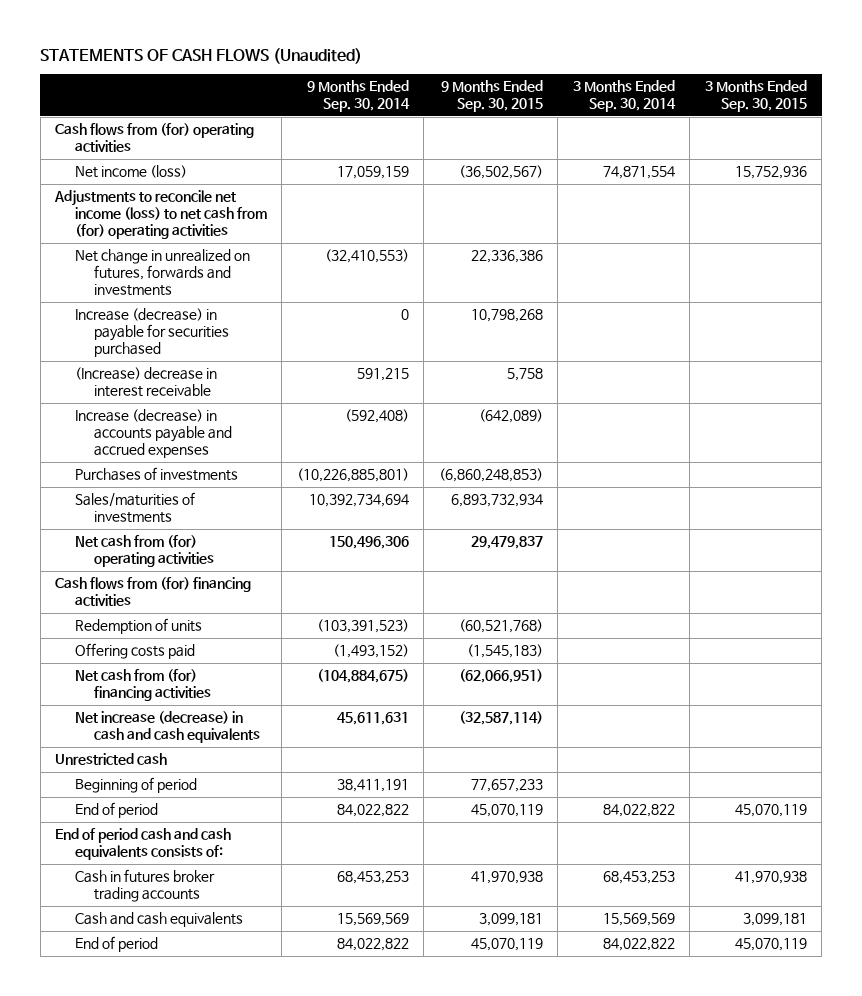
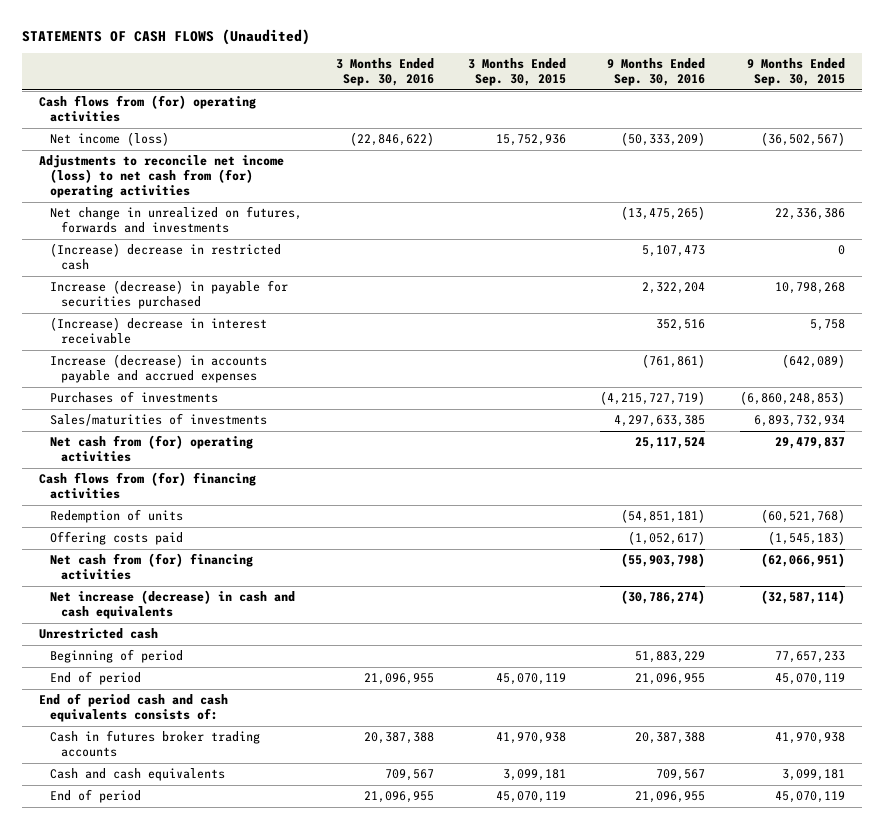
[306,80,410,113] 9 Months Ended Sep. 30, 2014 -> none
[572,80,676,113] 3 Months Ended Sep. 30, 2014 -> none
none -> [336,58,435,87] 3 Months Ended Sep. 30, 2016
none -> [607,58,706,87] 9 Months Ended Sep. 30, 2016
none -> [50,243,282,271] (Increase) decrease in restricted cash

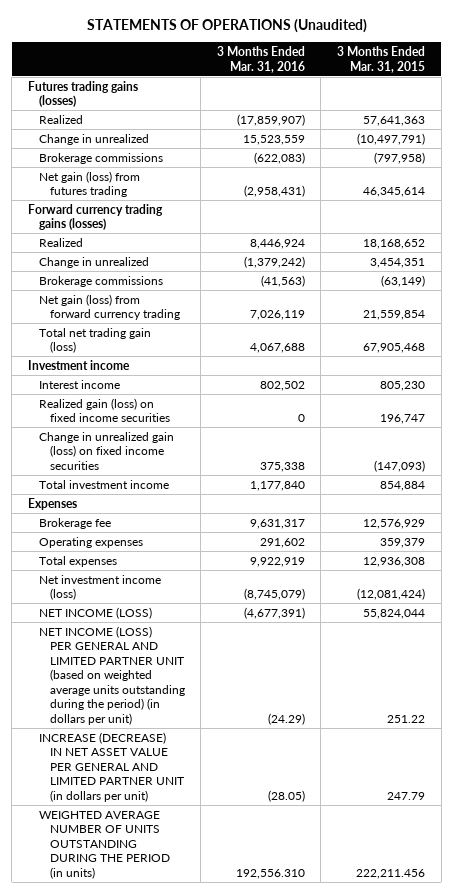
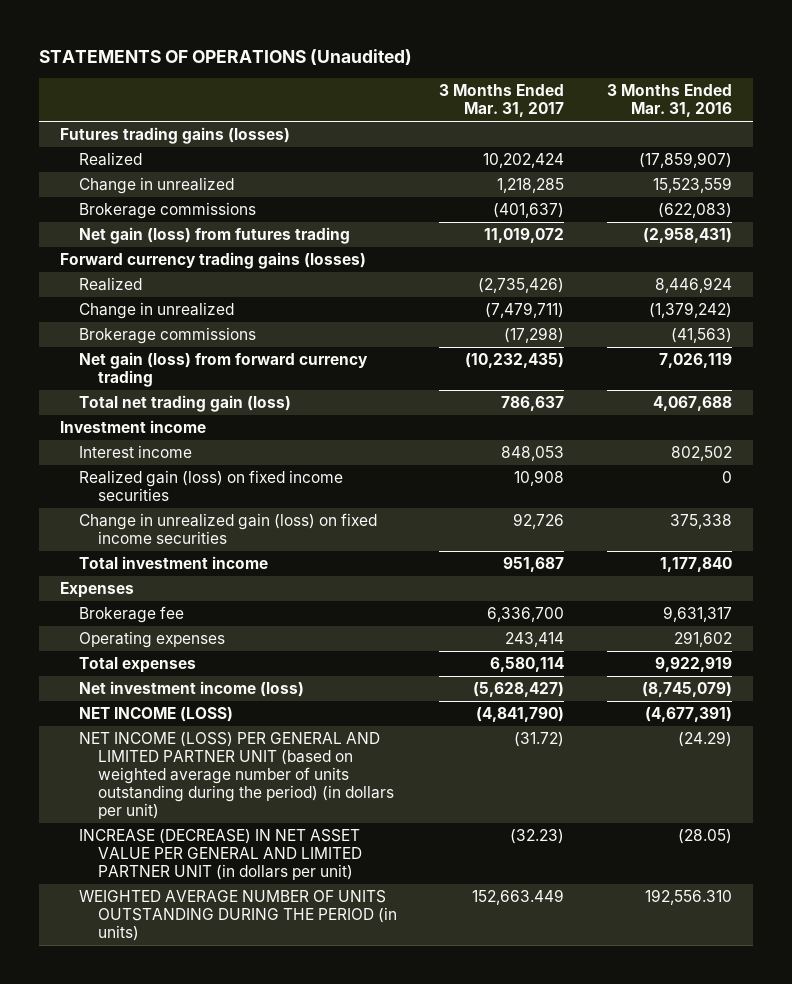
[337,46,426,73] 3 Months Ended Mar. 31, 2015 -> none
none -> [439,84,565,118] 3 Months Ended Mar. 31, 2017
[38,625,185,726] NET INCOME (LOSS) PER GENERAL AND LIMITED PARTNER UNIT (based on weighted average units outstanding during the period) (in dollars per unit) -> [79,732,395,819] NET INCOME (LOSS) PER GENERAL AND LIMITED PARTNER UNIT (based on weighted average number of units outstanding during the period) (in dollars per unit)

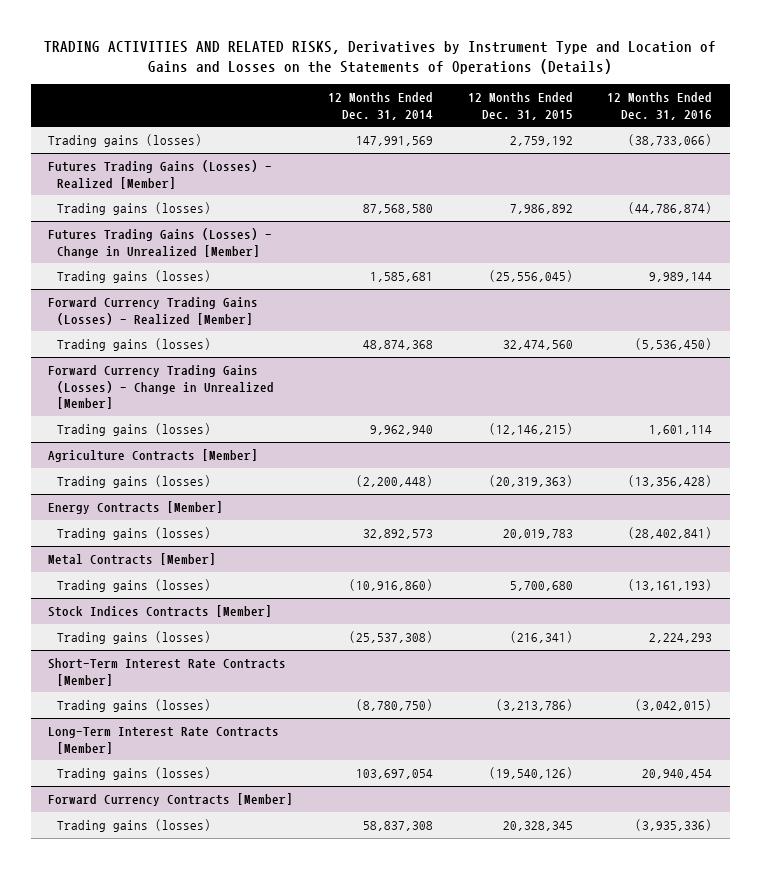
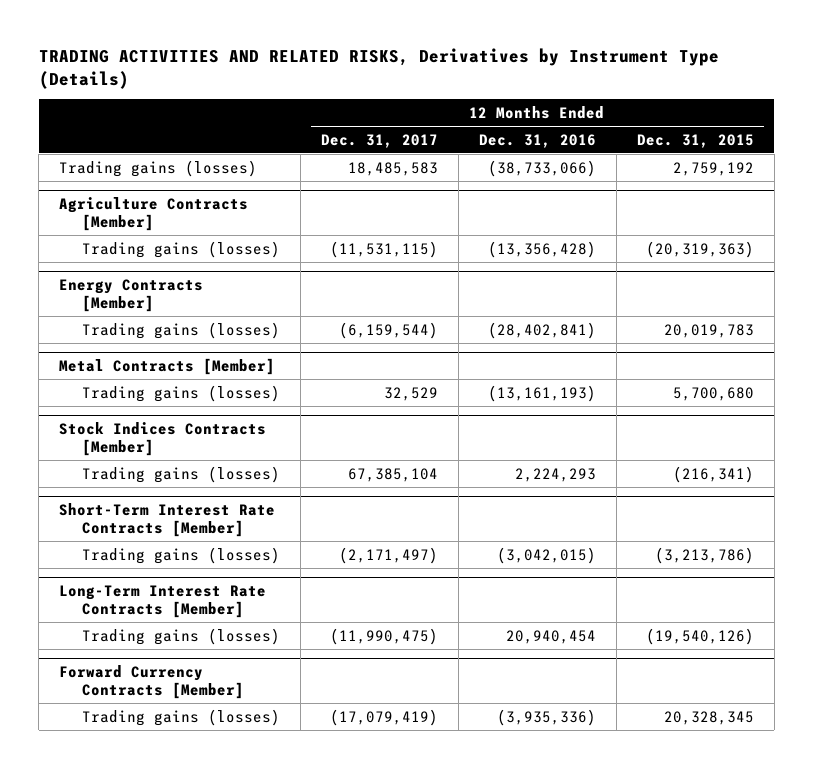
[44,40,717,75] TRADING ACTIVITIES AND RELATED RISKS, Derivatives by Instrument Type and Location of Gains and Losses on the Statements of Operations (Details) -> [38,47,719,89] TRADING ACTIVITIES AND RELATED RISKS, Derivatives by Instrument Type (Details)
[327,92,433,120] 12 Months Ended Dec. 31, 2014 -> none
none -> [321,133,439,148] Dec. 31, 2017
[48,160,273,189] Futures Trading Gains (Losses) - Realized [Member] -> none
[57,202,212,216] Trading gains (losses) -> none
[48,228,273,258] Futures Trading Gains (Losses) - Change in Unrealized [Member] -> none
[57,270,212,284] Trading gains (losses) -> none
[48,297,259,325] Forward Currency Trading Gains (Losses) - Realized [Member] -> none
[57,338,212,352] Trading gains (losses) -> none
[48,365,275,410] Forward Currency Trading Gains (Losses) - Change in Unrealized [Member] -> none
[57,423,212,437] Trading gains (losses) -> none

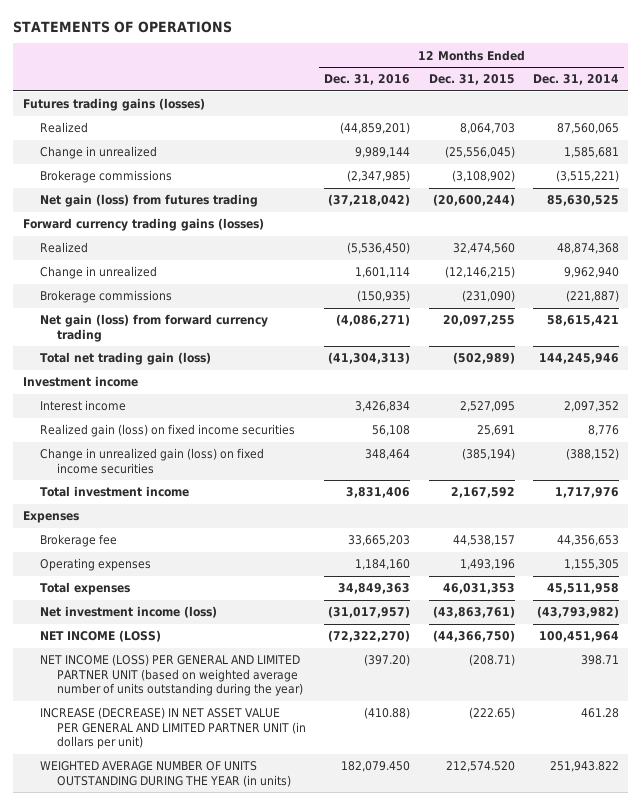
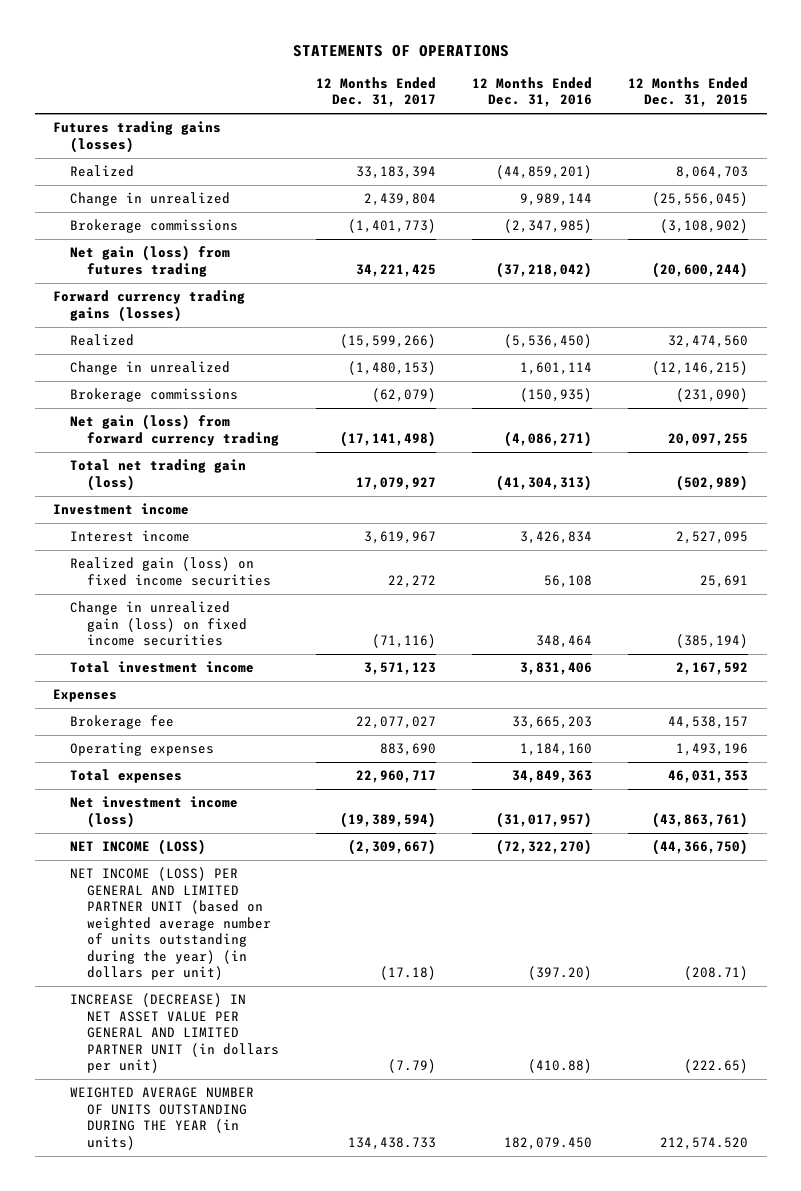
[533,74,620,86] Dec. 31, 2014 -> none
none -> [315,76,436,108] 12 Months Ended Dec. 31, 2017
[39,654,303,697] NET INCOME (LOSS) PER GENERAL AND LIMITED PARTNER UNIT (based on weighted average number of units outstanding during the year) -> [70,867,272,981] NET INCOME (LOSS) PER GENERAL AND LIMITED PARTNER UNIT (based on weighted average number of units outstanding during the year) (in dollars per unit)

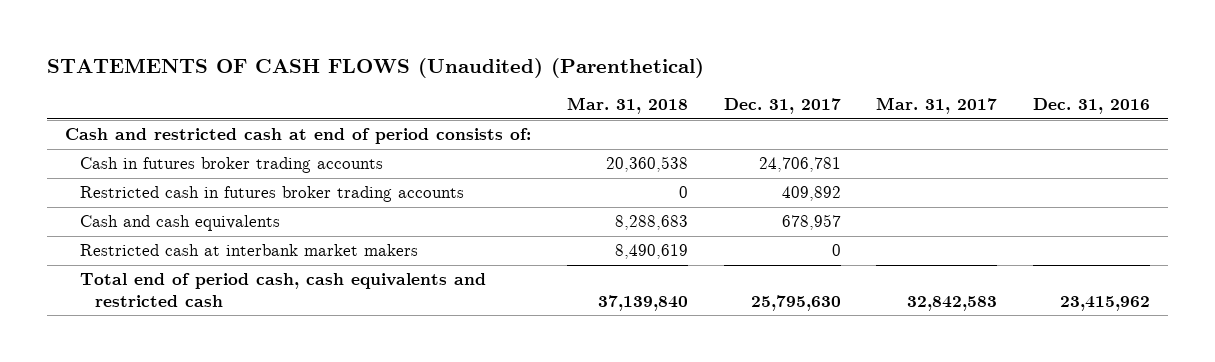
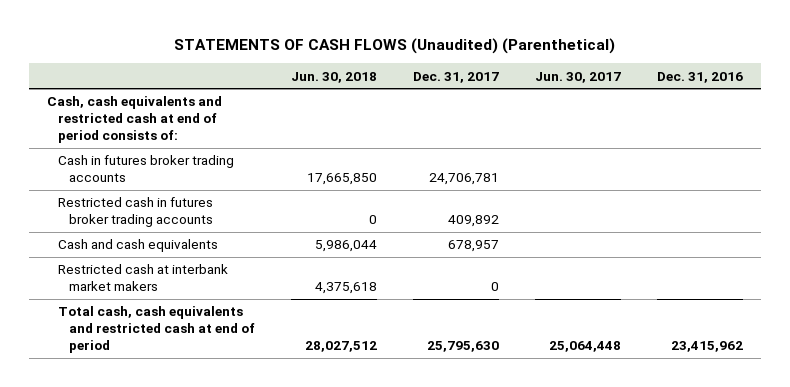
[566,97,688,115] Mar. 31, 2018 -> none
[876,97,998,115] Mar. 31, 2017 -> none
none -> [291,71,378,83] Jun. 30, 2018
none -> [534,71,621,83] Jun. 30, 2017
[64,128,531,145] Cash and restricted cash at end of period consists of: -> [47,96,223,144] Cash, cash equivalents and restricted cash at end of period consists of:
[79,273,486,307] Total end of period cash, cash equivalents and restricted cash -> [58,306,256,354] Total cash, cash equivalents and restricted cash at end of period

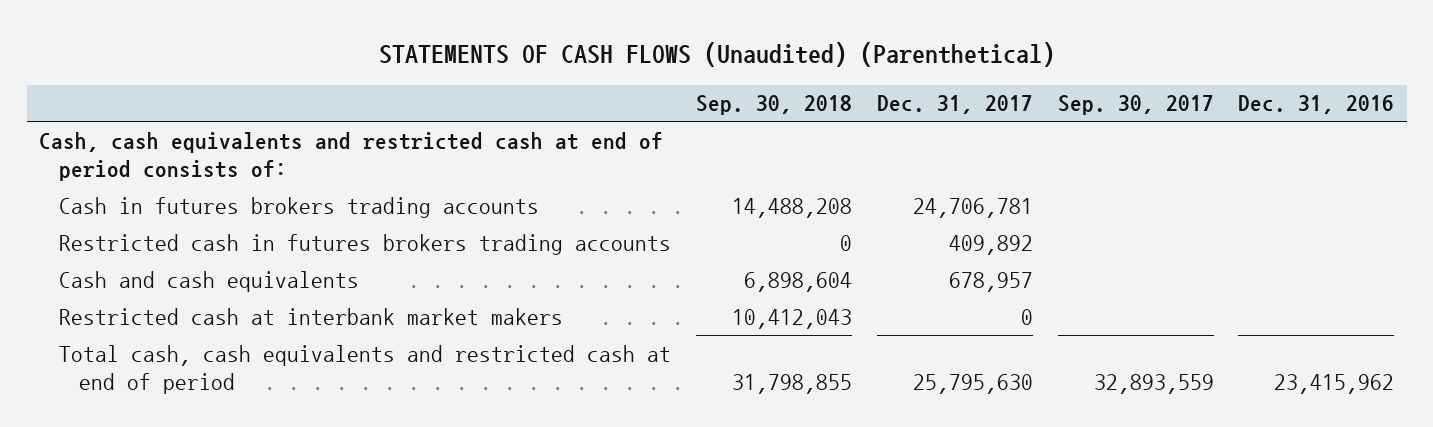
[291,71,378,83] Jun. 30, 2018 -> none
[534,71,621,83] Jun. 30, 2017 -> none
none -> [695,95,852,116] Sep. 30, 2018
none -> [1057,95,1214,116] Sep. 30, 2017
[58,155,235,183] Cash in futures broker trading accounts -> [59,196,540,218] Cash in futures brokers trading accounts
[58,197,214,228] Restricted cash in futures broker trading accounts -> [59,233,672,255] Restricted cash in futures brokers trading accounts

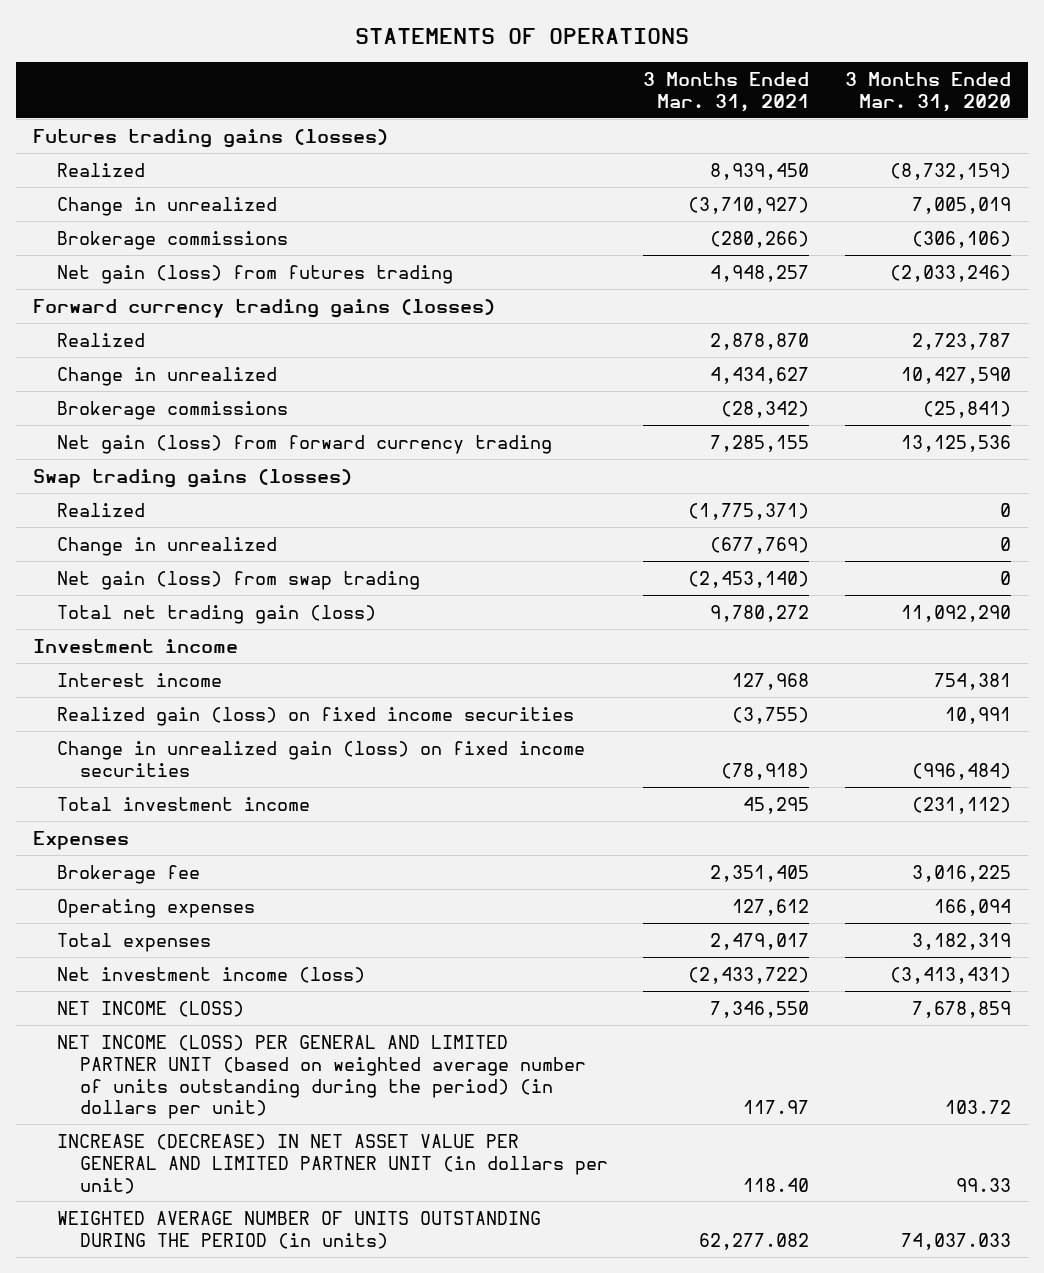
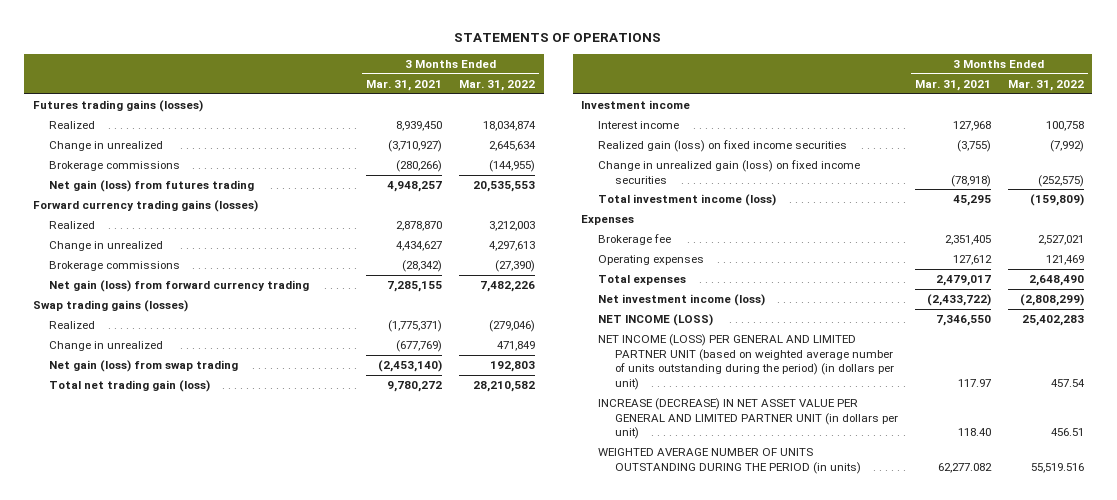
[844,71,1011,112] 3 Months Ended Mar. 31, 2020 -> none
none -> [459,79,536,91] Mar. 31, 2022
[56,796,310,811] Total investment income -> [598,194,777,207] Total investment income (loss)

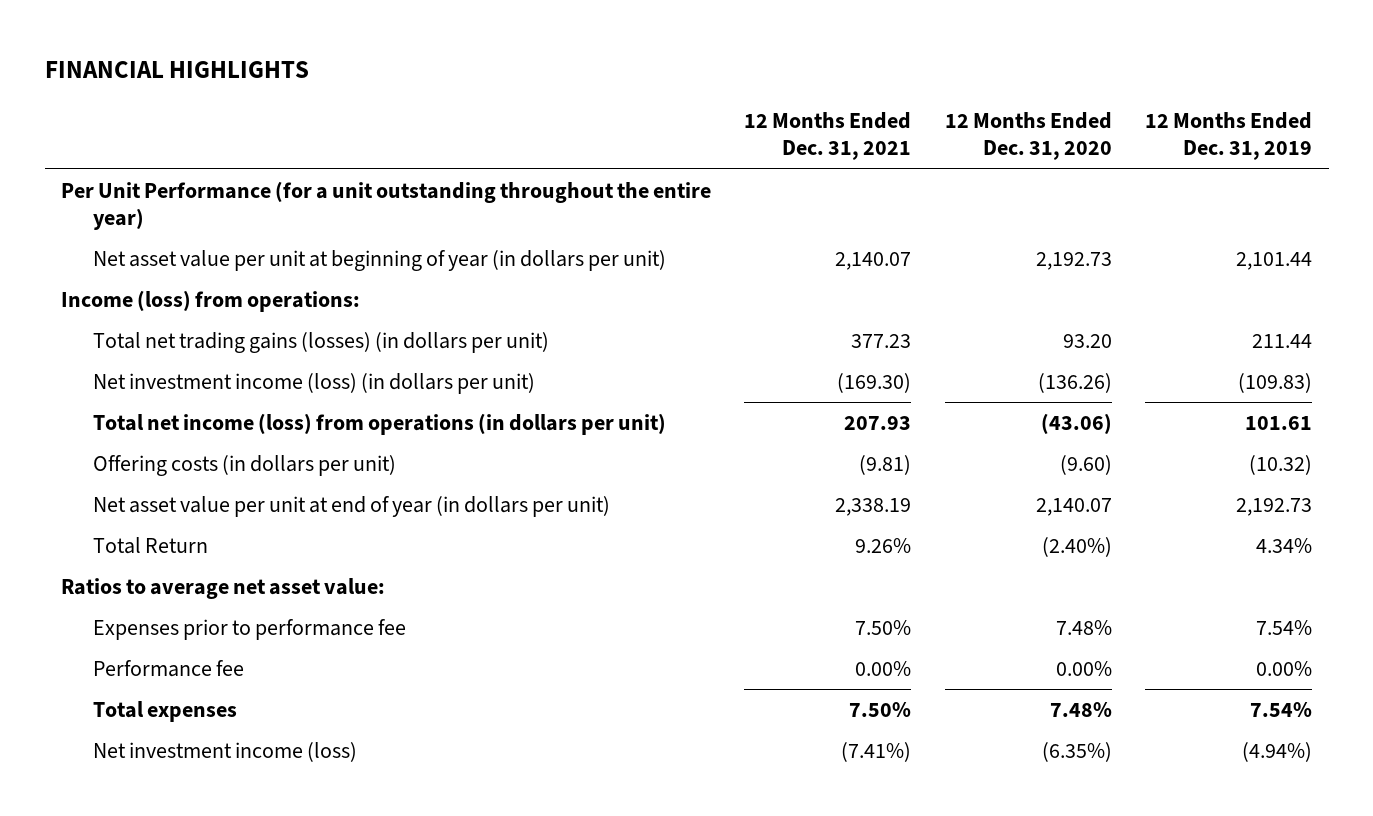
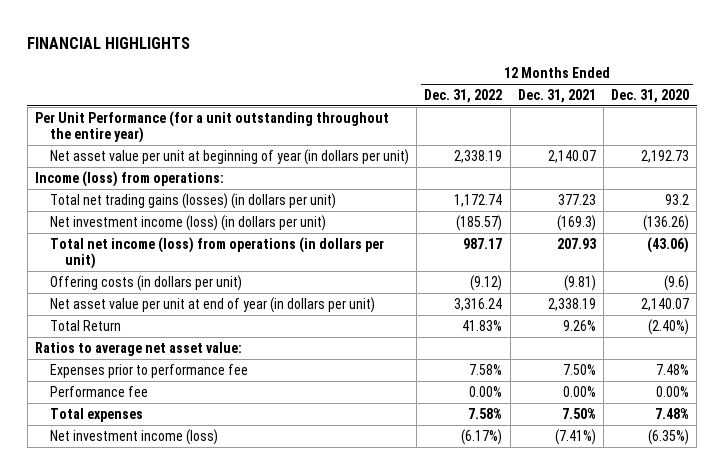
[1144,112,1312,161] 12 Months Ended Dec. 31, 2019 -> none
none -> [424,89,503,104] Dec. 31, 2022
[1062,333,1112,348] 93.20 -> [665,193,690,205] 93.2
[837,372,912,393] (169.30) -> [556,214,596,231] (169.3)
[1059,454,1112,475] (9.60) -> [664,274,690,291] (9.6)

